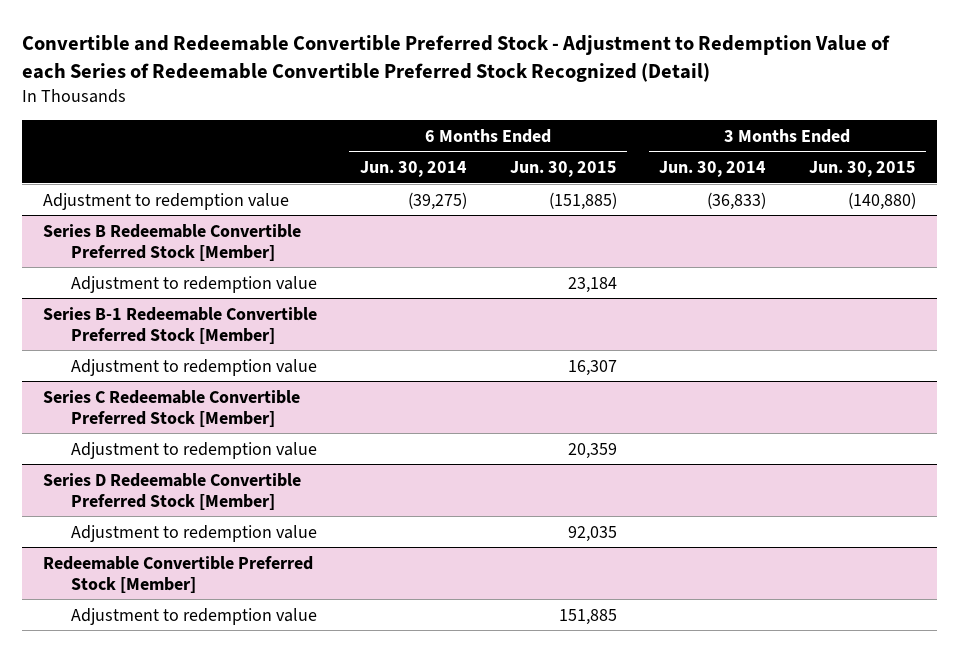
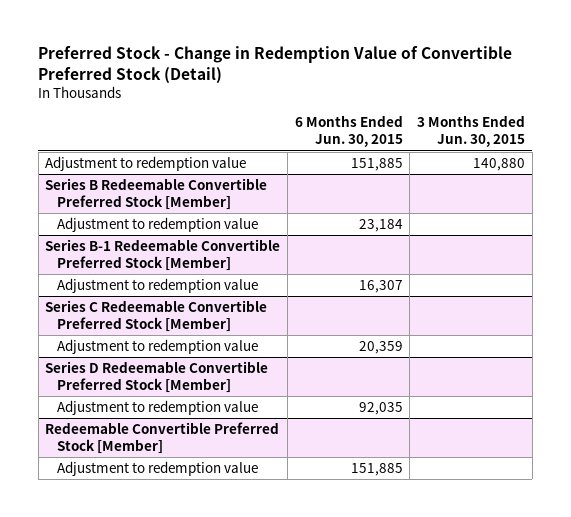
[22,34,891,82] Convertible and Redeemable Convertible Preferred Stock - Adjustment to Redemption Value of each Series of Redeemable Convertible Preferred Stock Recognized (Detail) -> [38,46,513,84] Preferred Stock - Change in Redemption Value of Convertible Preferred Stock (Detail)
[360,160,468,177] Jun. 30, 2014 -> none
[659,160,767,177] Jun. 30, 2014 -> none
[548,191,617,210] (151,885) -> [350,158,403,172] 151,885
[847,191,916,210] (140,880) -> [473,158,526,172] 140,880

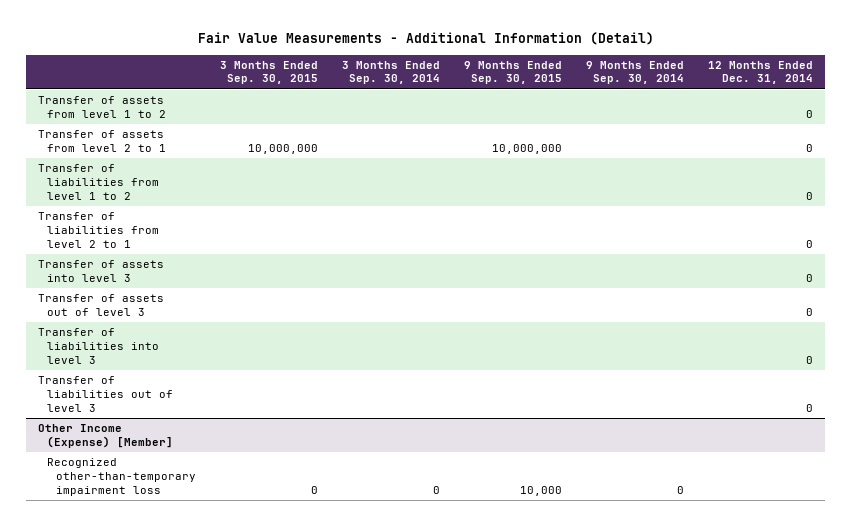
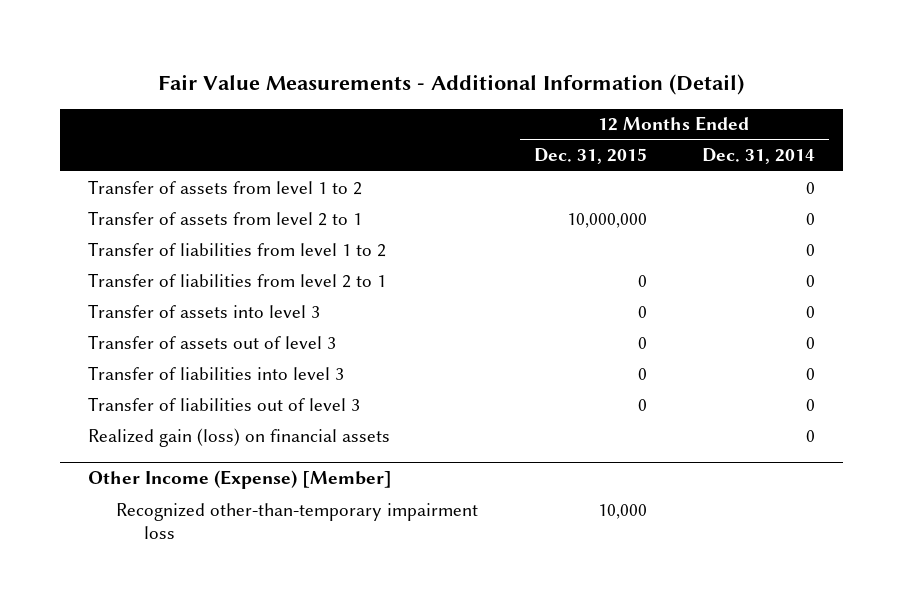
[219,60,318,85] 3 Months Ended Sep. 30, 2015 -> none
[341,60,440,85] 3 Months Ended Sep. 30, 2014 -> none
[464,60,563,85] 9 Months Ended Sep. 30, 2015 -> none
[586,60,685,85] 9 Months Ended Sep. 30, 2014 -> none
none -> [533,148,647,165] Dec. 31, 2015
none -> [87,427,390,447] Realized gain (loss) on financial assets

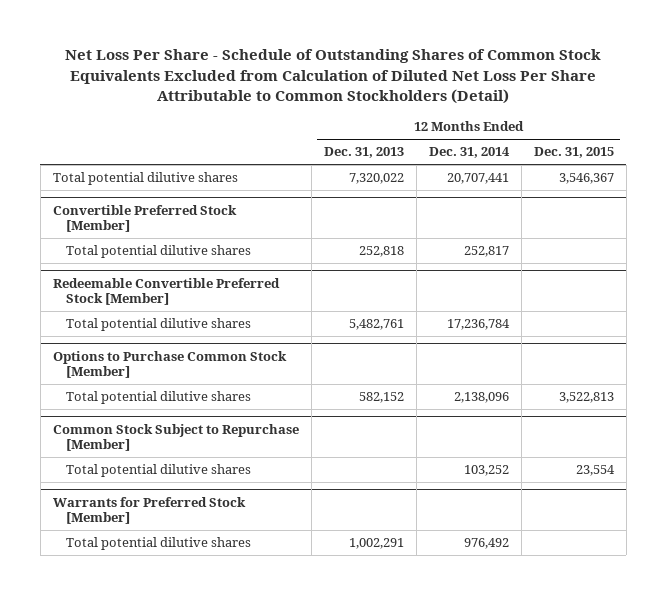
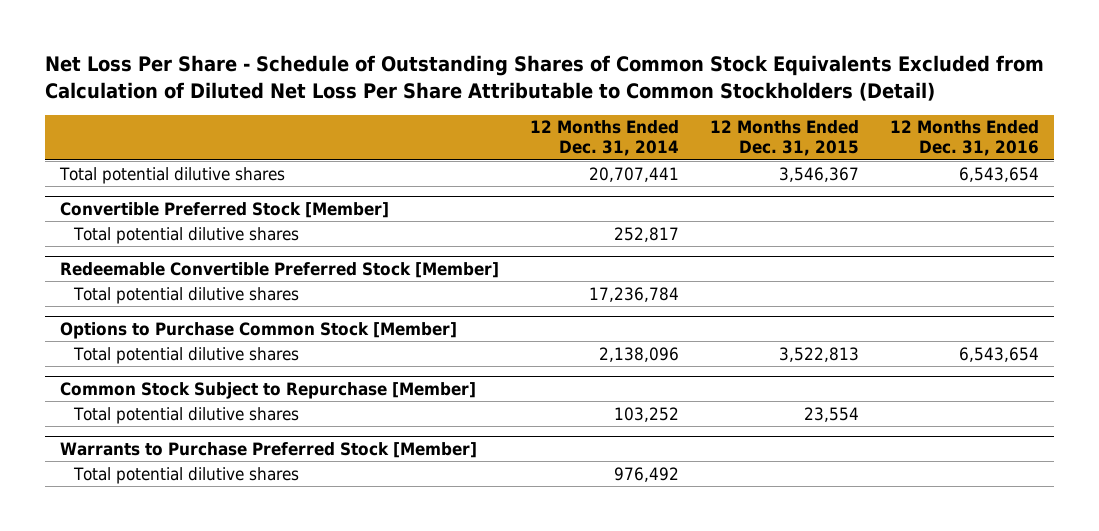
[323,147,404,159] Dec. 31, 2013 -> none
none -> [889,120,1039,157] 12 Months Ended Dec. 31, 2016
[52,496,246,525] Warrants for Preferred Stock [Member] -> [59,441,477,458] Warrants to Purchase Preferred Stock [Member]

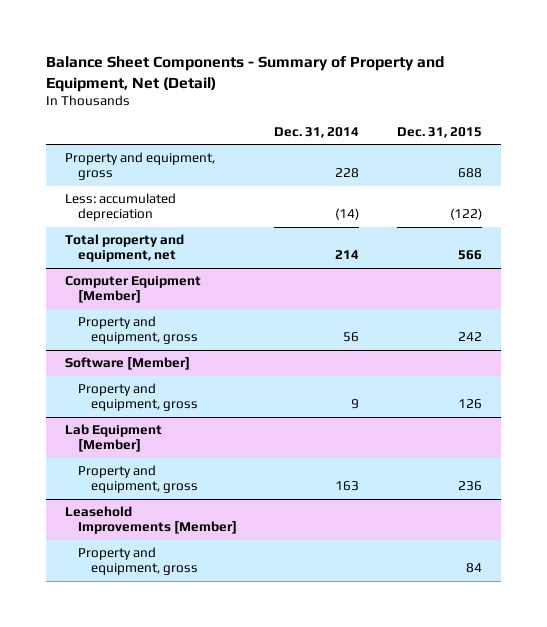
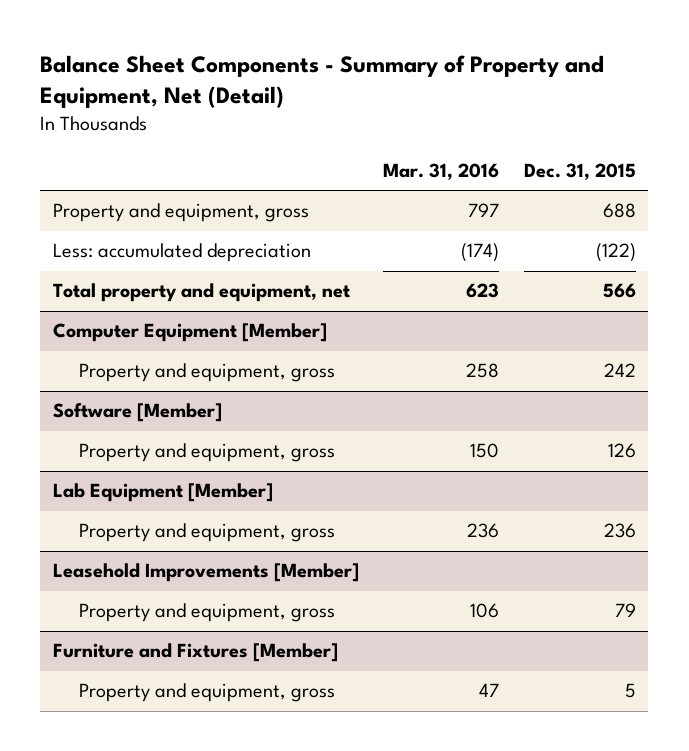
[274,126,360,138] Dec. 31, 2014 -> none
none -> [383,163,500,181] Mar. 31, 2016
[465,563,482,574] 84 -> [614,603,636,618] 79
none -> [52,643,338,663] Furniture and Fixtures [Member]
none -> [78,683,335,703] Property and equipment, gross

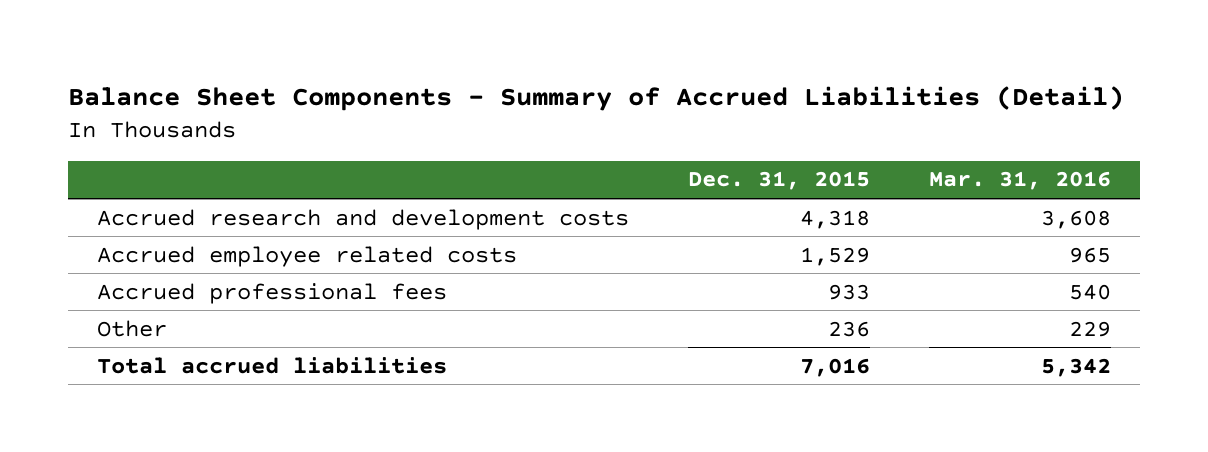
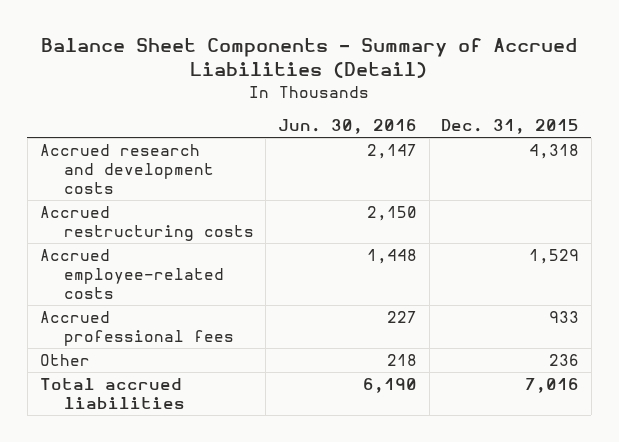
[928,171,1111,191] Mar. 31, 2016 -> none
none -> [278,119,418,135] Jun. 30, 2016
none -> [39,205,254,241] Accrued restructuring costs
[97,245,518,267] Accrued employee related costs -> [39,248,224,299] Accrued employee-related costs

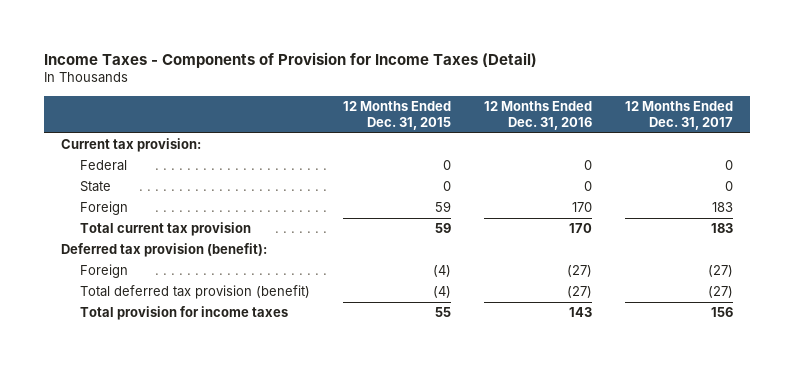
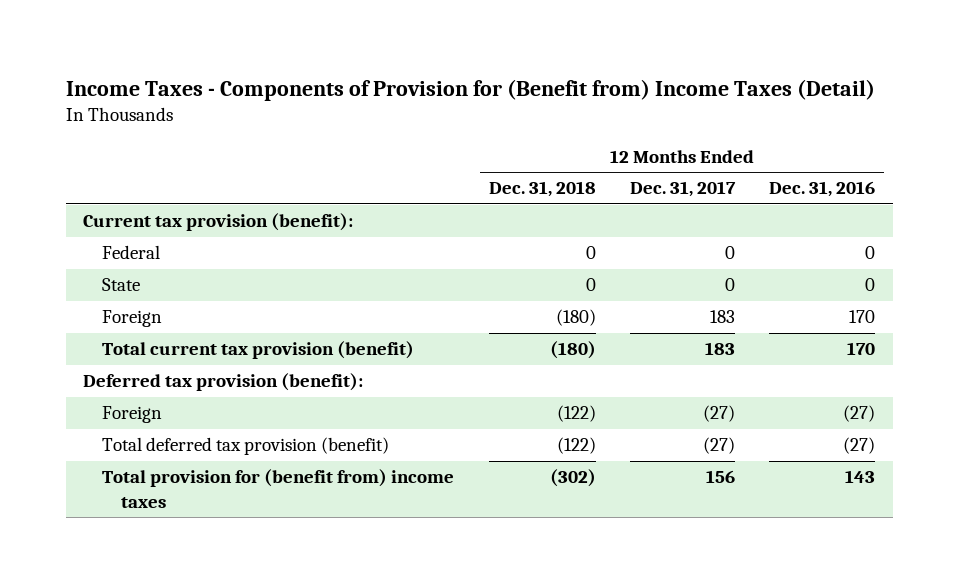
[44,51,538,68] Income Taxes - Components of Provision for Income Taxes (Detail) -> [66,78,876,101] Income Taxes - Components of Provision for (Benefit from) Income Taxes (Detail)
[343,100,452,131] 12 Months Ended Dec. 31, 2015 -> none
none -> [488,181,596,198] Dec. 31, 2018
[60,138,201,153] Current tax provision: -> [83,213,354,232] Current tax provision (benefit):
[80,222,252,237] Total current tax provision -> [102,341,415,360] Total current tax provision (benefit)
[80,306,289,321] Total provision for income taxes -> [102,469,455,508] Total provision for (benefit from) income taxes

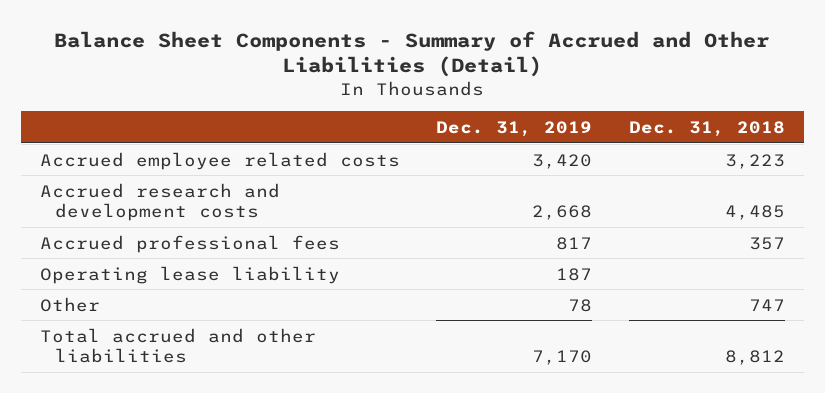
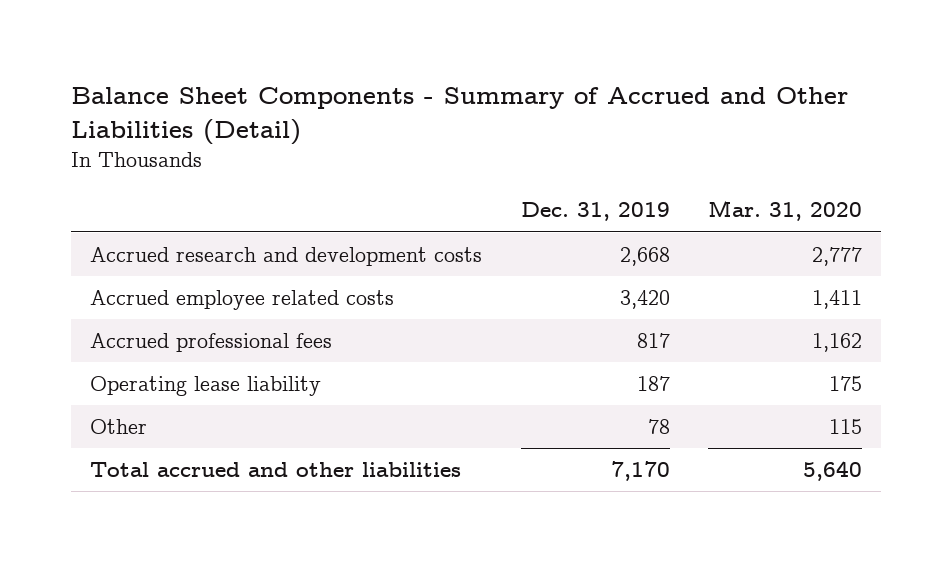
[629,120,786,137] Dec. 31, 2018 -> none
none -> [707,200,862,222] Mar. 31, 2020
[39,151,400,170] Accrued employee related costs -> [90,290,395,311] Accrued employee related costs

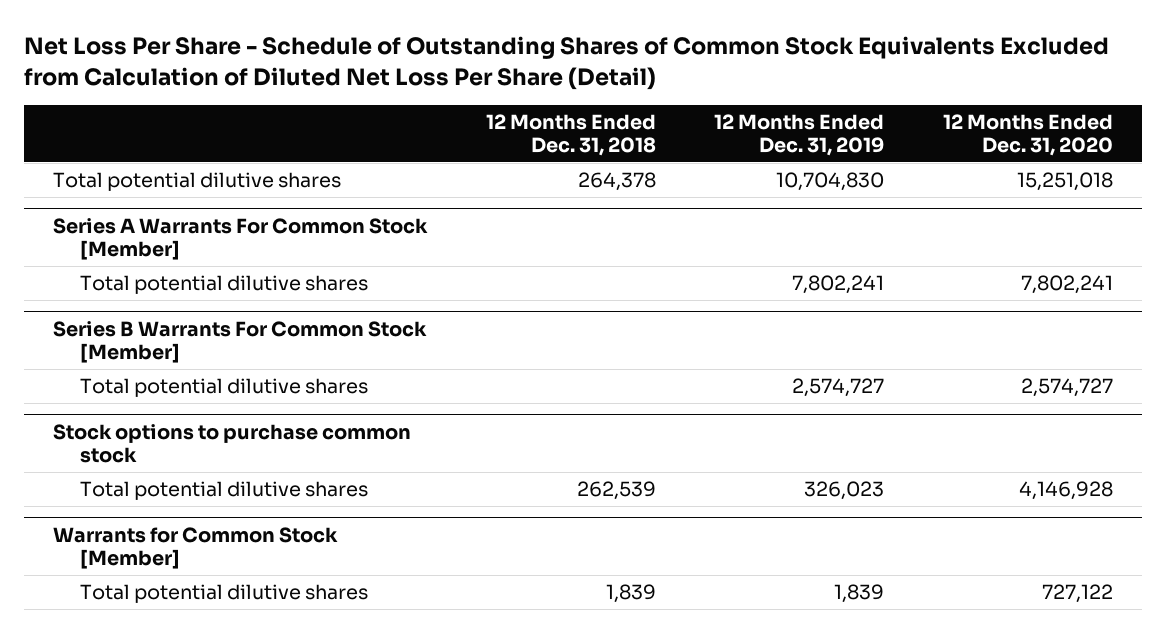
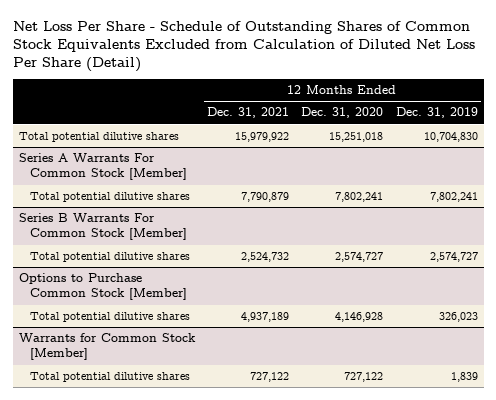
[485,114,656,156] 12 Months Ended Dec. 31, 2018 -> none
none -> [206,107,289,119] Dec. 31, 2021
[53,423,412,463] Stock options to purchase common stock -> [18,273,187,301] Options to Purchase Common Stock [Member]

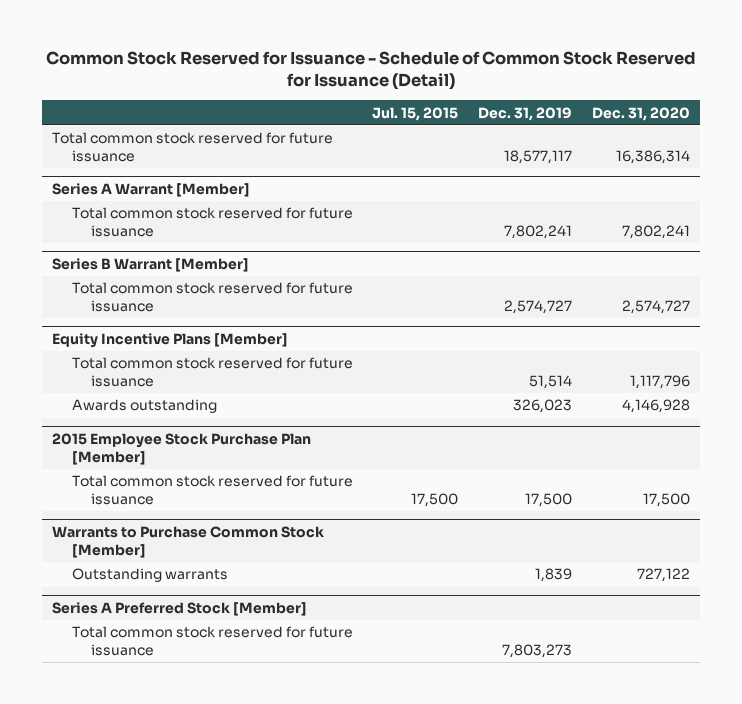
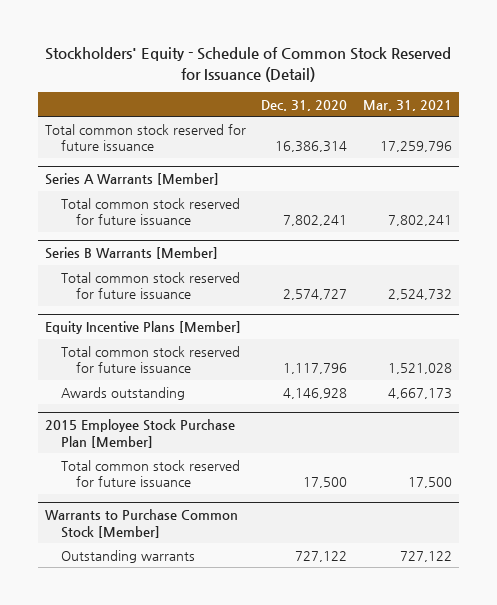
[46,51,697,91] Common Stock Reserved for Issuance - Schedule of Common Stock Reserved for Issuance (Detail) -> [45,47,452,82] Stockholders' Equity - Schedule of Common Stock Reserved for Issuance (Detail)
[372,106,459,121] Jul. 15, 2015 -> none
[478,106,573,121] Dec. 31, 2019 -> none
none -> [362,99,452,111] Mar. 31, 2021
[52,183,251,198] Series A Warrant [Member] -> [45,173,220,186] Series A Warrants [Member]
[52,258,250,273] Series B Warrant [Member] -> [45,247,219,260] Series B Warrants [Member]
[52,602,308,617] Series A Preferred Stock [Member] -> none
[71,626,353,657] Total common stock reserved for future issuance -> none

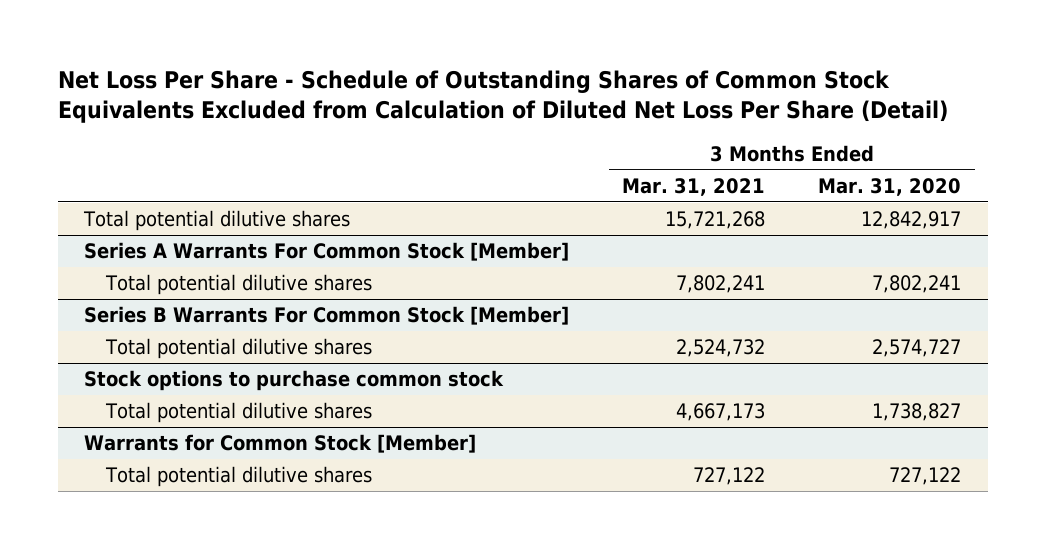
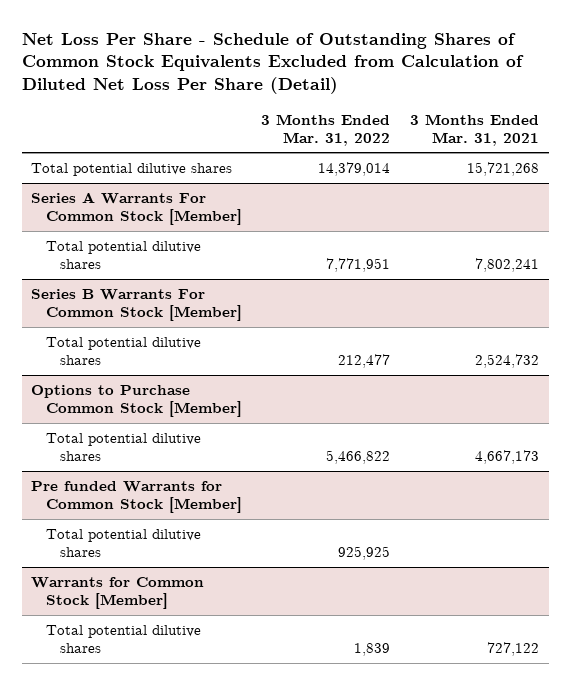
[818,177,962,196] Mar. 31, 2020 -> none
none -> [261,113,391,146] 3 Months Ended Mar. 31, 2022
[84,370,505,392] Stock options to purchase common stock -> [31,384,242,417] Options to Purchase Common Stock [Member]
none -> [31,480,242,513] Pre funded Warrants for Common Stock [Member]
none -> [45,528,201,557] Total potential dilutive shares

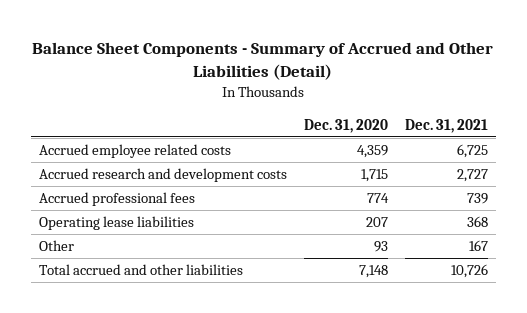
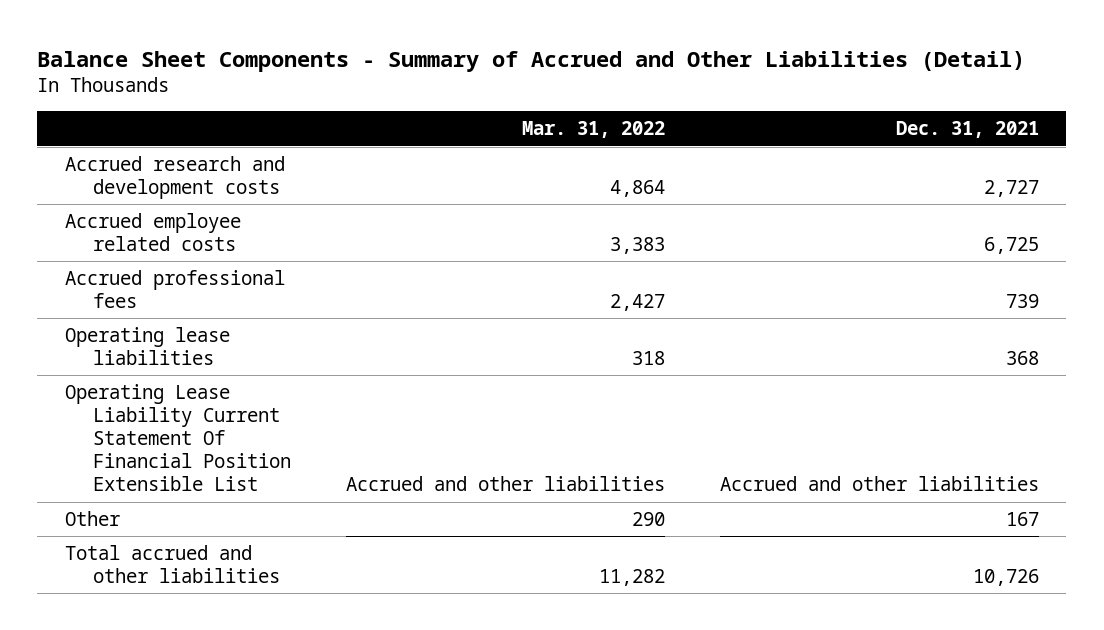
[303,118,388,133] Dec. 31, 2020 -> none
none -> [521,121,665,139] Mar. 31, 2022
[39,144,232,159] Accrued employee related costs -> [64,213,241,252] Accrued employee related costs
none -> [64,384,292,492] Operating Lease Liability Current Statement Of Financial Position Extensible List

